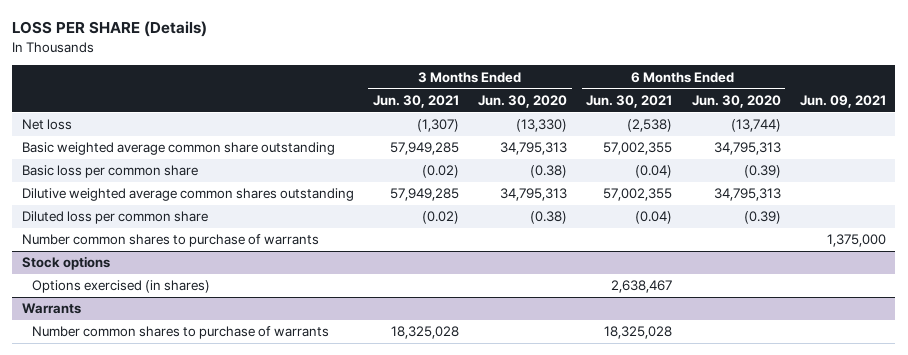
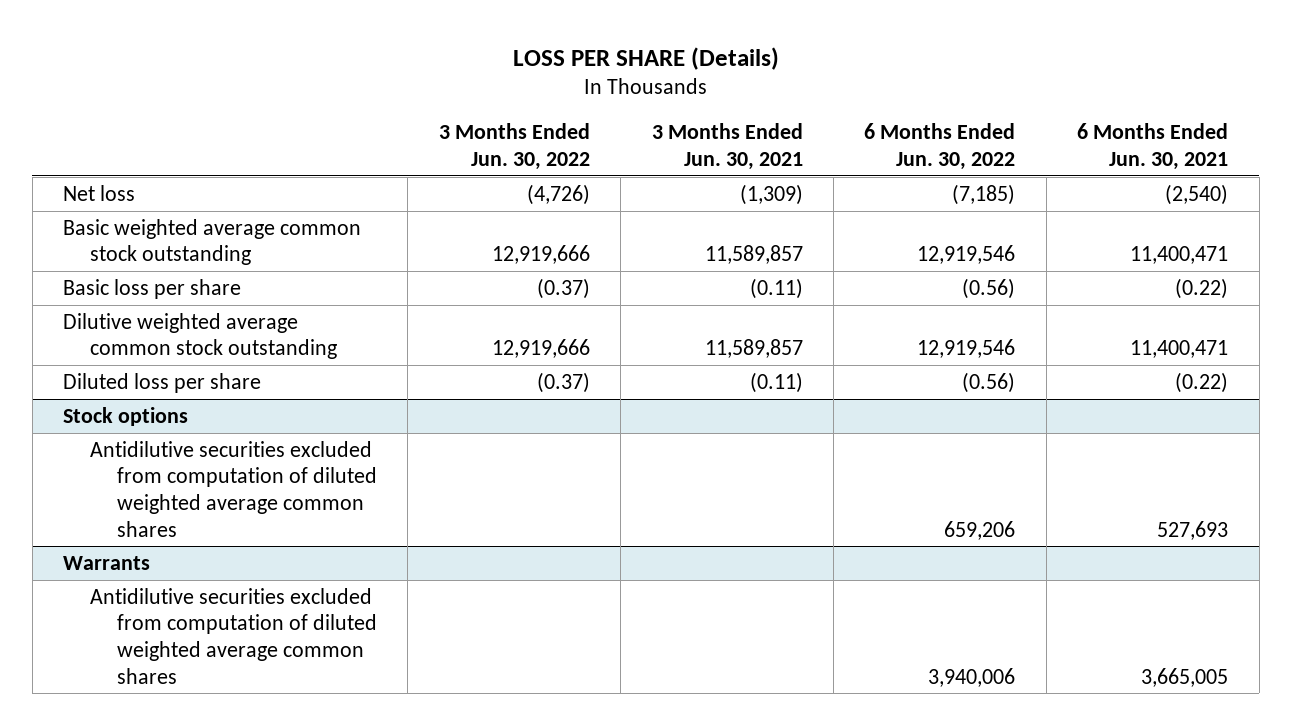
[478,95,568,109] Jun. 30, 2020 -> none
[691,95,781,109] Jun. 30, 2020 -> none
[799,95,886,109] Jun. 09, 2021 -> none
none -> [438,123,590,170] 3 Months Ended Jun. 30, 2022
none -> [864,123,1016,170] 6 Months Ended Jun. 30, 2022
[21,234,319,248] Number common shares to purchase of warrants -> none
[417,119,460,133] (1,307) -> [739,183,803,205] (1,309)
[627,119,673,133] (2,538) -> [1165,183,1229,205] (2,540)
[21,142,335,156] Basic weighted average common share outstanding -> [63,218,362,266] Basic weighted average common stock outstanding
[390,142,460,156] 57,949,285 -> [704,245,803,265] 11,589,857
[603,142,673,156] 57,002,355 -> [1130,246,1229,265] 11,400,471
[21,165,198,179] Basic loss per common share -> [63,278,242,299] Basic loss per share
[422,165,460,179] (0.02) -> [749,277,803,299] (0.11)
[635,165,673,179] (0.04) -> [1175,277,1229,299] (0.22)
[21,188,354,202] Dilutive weighted average common shares outstanding -> [63,312,338,360] Dilutive weighted average common stock outstanding
[390,188,460,202] 57,949,285 -> [704,339,803,359] 11,589,857
[603,188,673,202] 57,002,355 -> [1130,340,1229,359] 11,400,471
[21,211,208,225] Diluted loss per common share -> [63,372,262,393] Diluted loss per share
[422,211,460,225] (0.02) -> [749,371,803,393] (0.11)
[635,211,673,225] (0.04) -> [1175,371,1229,393] (0.22)
[32,280,211,294] Options exercised (in shares) -> none
none -> [90,440,377,537] Antidilutive securities excluded from computation of diluted weighted average common shares
[32,326,330,340] Number common shares to purchase of warrants -> none
none -> [90,587,377,684] Antidilutive securities excluded from computation of diluted weighted average common shares

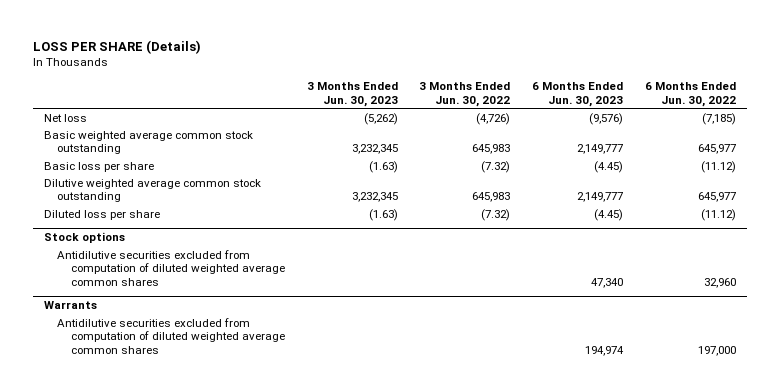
[651,123,803,170] 3 Months Ended Jun. 30, 2021 -> none
[1077,123,1229,170] 6 Months Ended Jun. 30, 2021 -> none
none -> [306,82,398,107] 3 Months Ended Jun. 30, 2023
none -> [532,82,624,107] 6 Months Ended Jun. 30, 2023
[491,245,590,265] 12,919,666 -> [472,144,511,155] 645,983
[917,245,1016,265] 12,919,546 -> [697,144,736,155] 645,977
[536,277,590,299] (0.37) -> [481,160,511,173] (7.32)
[962,277,1016,299] (0.56) -> [700,160,736,173] (11.12)
[491,339,590,359] 12,919,666 -> [472,192,511,203] 645,983
[917,339,1016,359] 12,919,546 -> [697,192,736,203] 645,977
[536,371,590,393] (0.37) -> [481,208,511,221] (7.32)
[962,371,1016,393] (0.56) -> [700,208,736,221] (11.12)
[944,520,1016,540] 659,206 -> [703,277,736,288] 32,960
[928,667,1016,687] 3,940,006 -> [697,345,736,356] 197,000

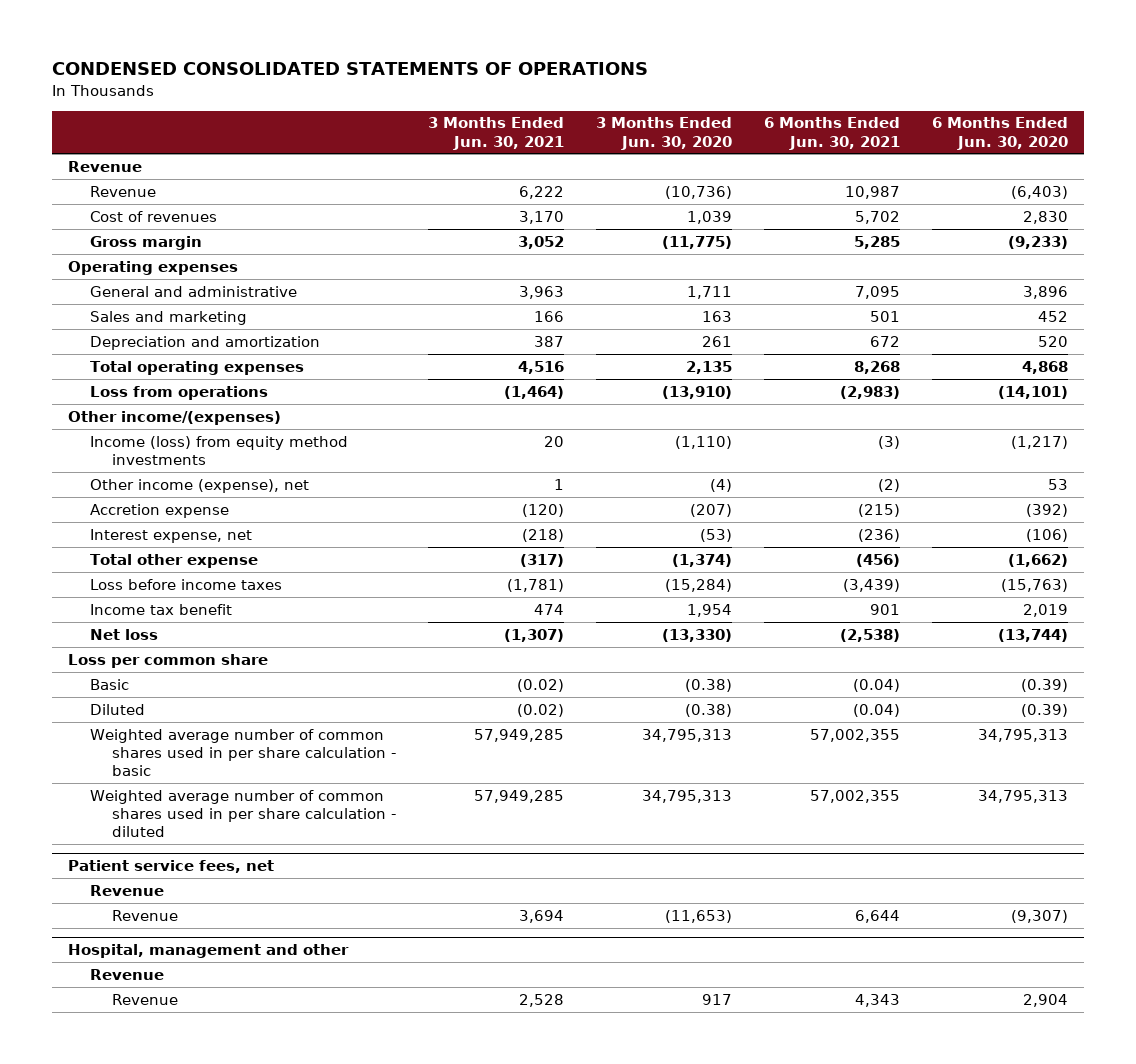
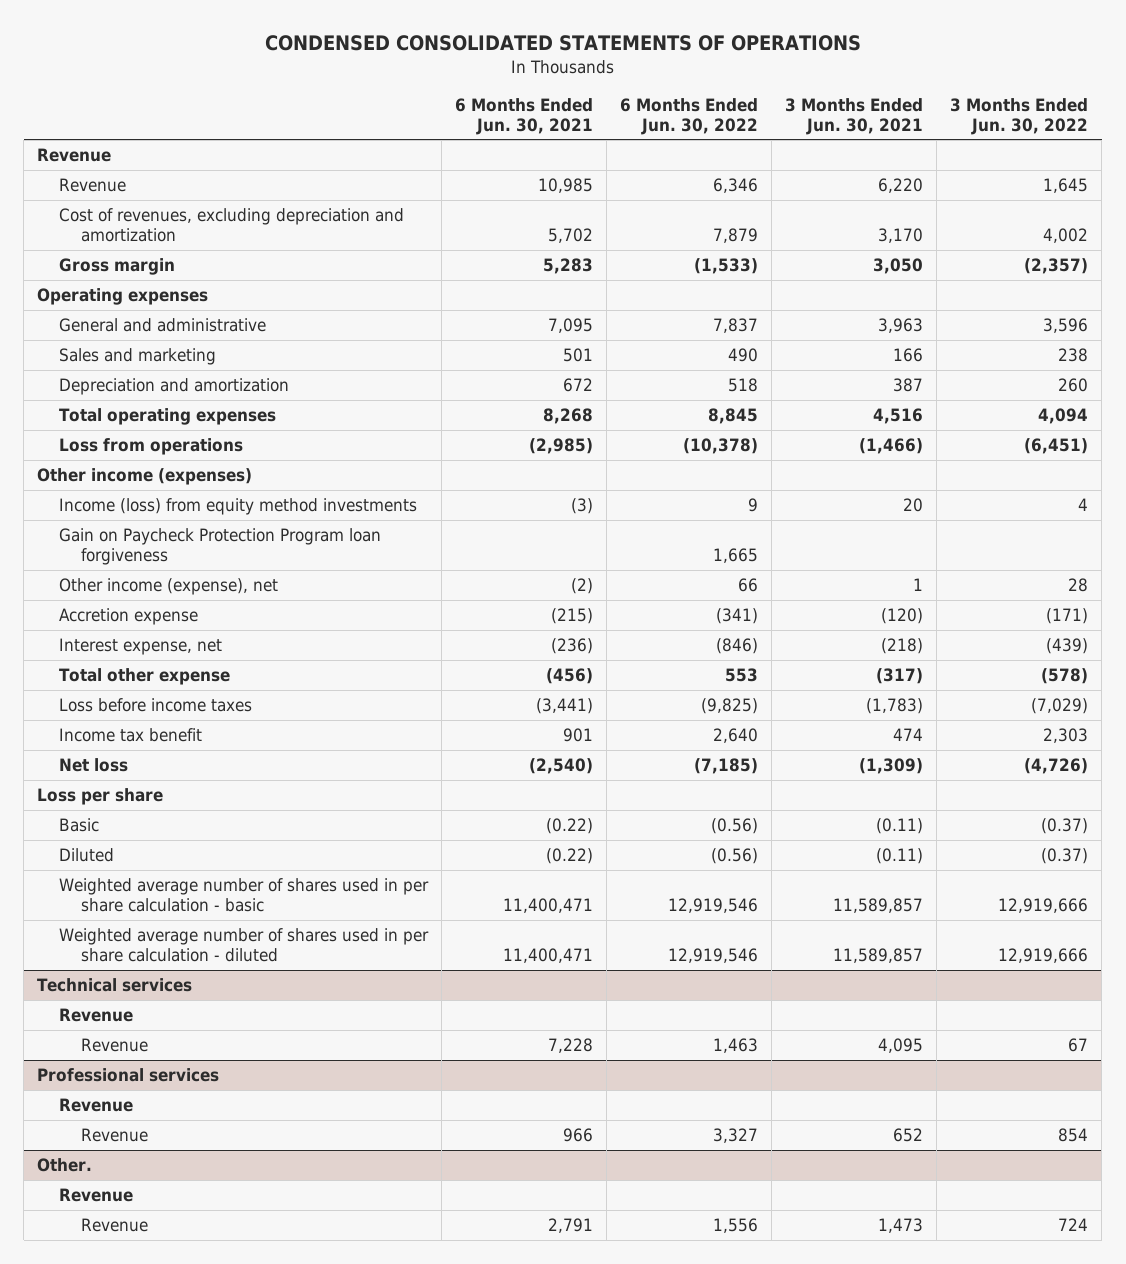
[596,117,733,150] 3 Months Ended Jun. 30, 2020 -> none
[932,117,1069,150] 6 Months Ended Jun. 30, 2020 -> none
none -> [620,97,759,135] 6 Months Ended Jun. 30, 2022
none -> [950,97,1089,135] 3 Months Ended Jun. 30, 2022
[519,185,565,199] 6,222 -> [878,178,924,194] 6,220
[845,185,901,199] 10,987 -> [538,178,594,194] 10,985
[90,210,218,222] Cost of revenues -> [59,208,405,242] Cost of revenues, excluding depreciation and amortization
[518,235,565,249] 3,052 -> [873,258,924,275] 3,050
[854,235,901,249] 5,285 -> [543,258,594,275] 5,283
[504,385,565,399] (1,464) -> [859,438,924,455] (1,466)
[840,385,901,399] (2,983) -> [529,438,594,455] (2,985)
[68,410,282,425] Other income/(expenses) -> [37,468,253,486] Other income (expenses)
none -> [59,528,382,565] Gain on Paycheck Protection Program loan forgiveness
[507,578,565,592] (1,781) -> [866,698,924,715] (1,783)
[843,578,901,592] (3,439) -> [536,698,594,715] (3,441)
[68,859,275,873] Patient service fees, net -> none
[504,628,565,642] (1,307) -> [859,758,924,775] (1,309)
[840,628,901,642] (2,538) -> [529,758,594,775] (2,540)
[68,653,269,668] Loss per common share -> [37,788,164,806] Loss per share
[517,678,565,692] (0.02) -> [876,818,924,835] (0.11)
[853,678,901,692] (0.04) -> [546,818,594,835] (0.22)
[517,703,565,717] (0.02) -> [876,848,924,865] (0.11)
[853,703,901,717] (0.04) -> [546,848,594,865] (0.22)
[90,728,397,777] Weighted average number of common shares used in per share calculation - basic -> [59,878,430,912] Weighted average number of shares used in per share calculation - basic
[474,728,565,742] 57,949,285 -> [833,897,924,913] 11,589,857
[810,728,901,742] 57,002,355 -> [503,897,594,913] 11,400,471
[90,789,397,838] Weighted average number of common shares used in per share calculation - diluted -> [59,928,430,962] Weighted average number of shares used in per share calculation - diluted
[474,789,565,803] 57,949,285 -> [833,947,924,963] 11,589,857
[810,789,901,803] 57,002,355 -> [503,947,594,963] 11,400,471
none -> [37,978,193,993] Technical services
[68,943,350,958] Hospital, management and other -> none
[519,909,565,923] 3,694 -> [878,1038,924,1054] 4,095
[855,909,901,923] 6,644 -> [548,1038,594,1054] 7,228
none -> [37,1068,220,1083] Professional services
[519,993,565,1007] 2,528 -> [893,1128,924,1143] 652
[855,993,901,1007] 4,343 -> [563,1128,594,1143] 966
none -> [37,1158,93,1173] Other.
none -> [59,1188,134,1203] Revenue
none -> [80,1218,148,1233] Revenue

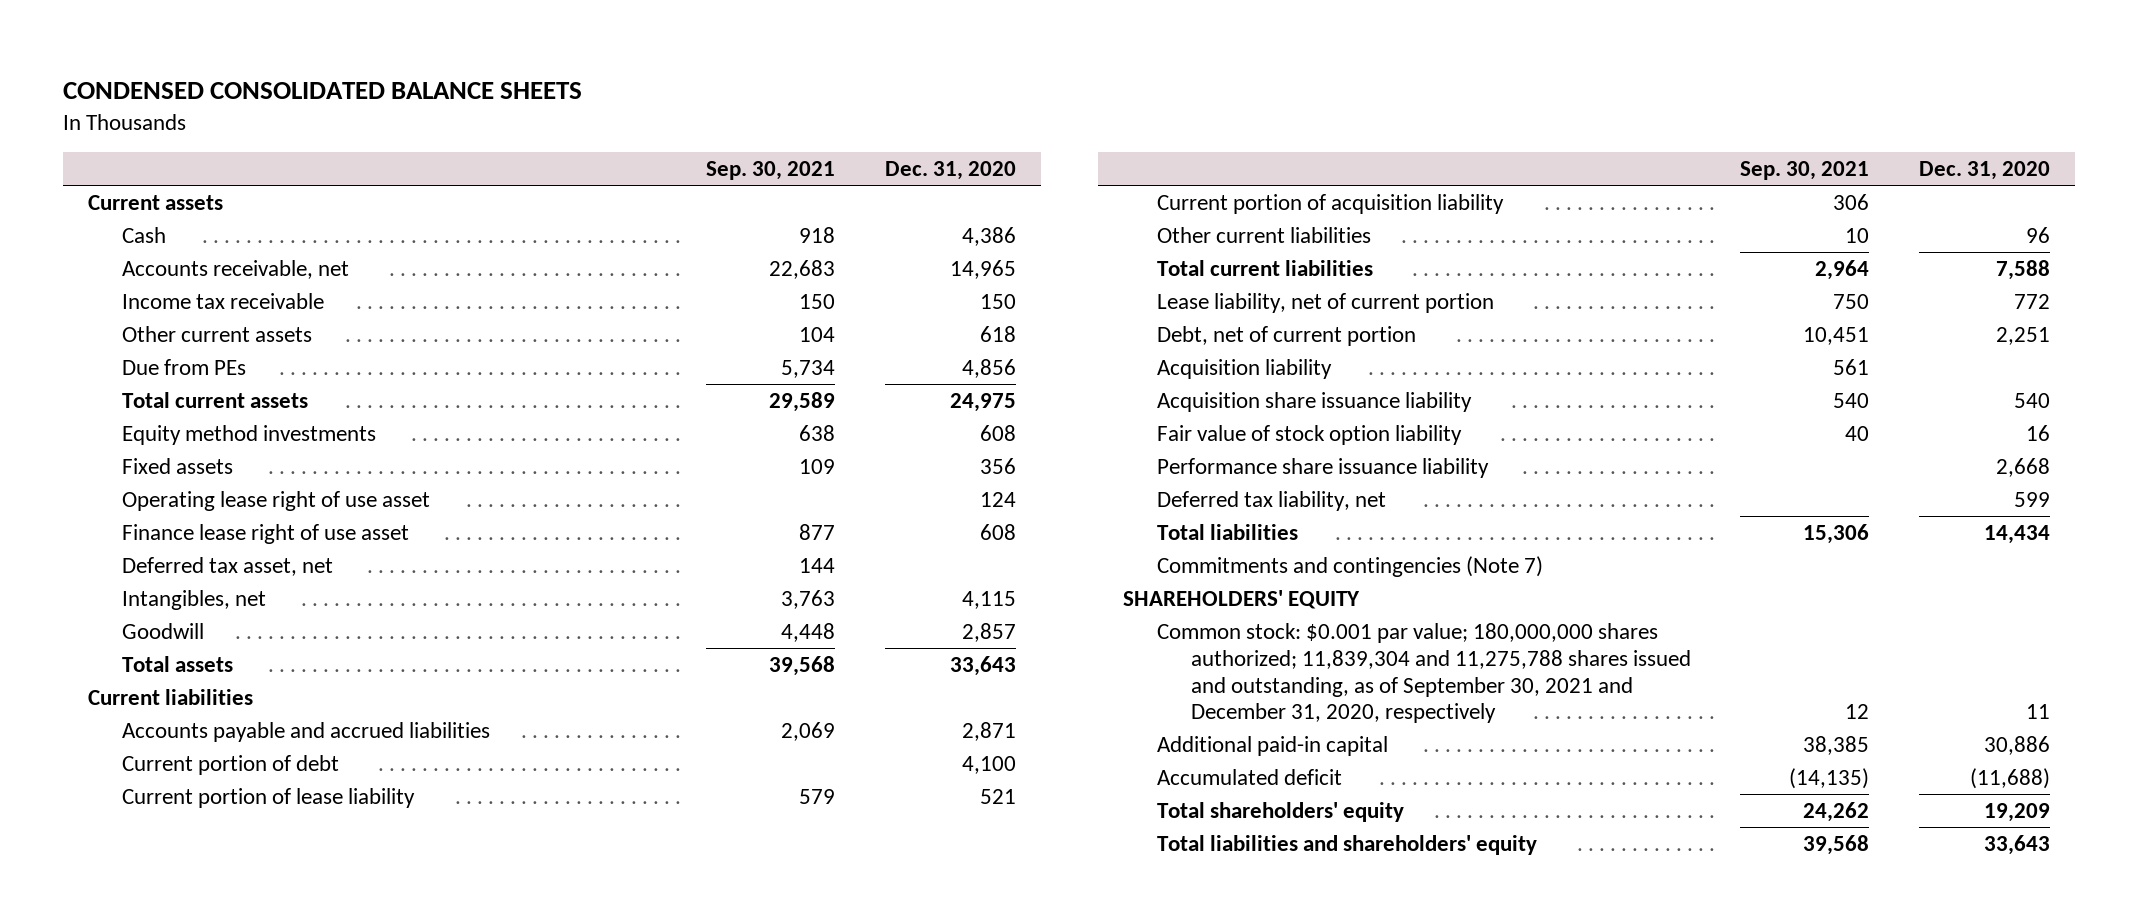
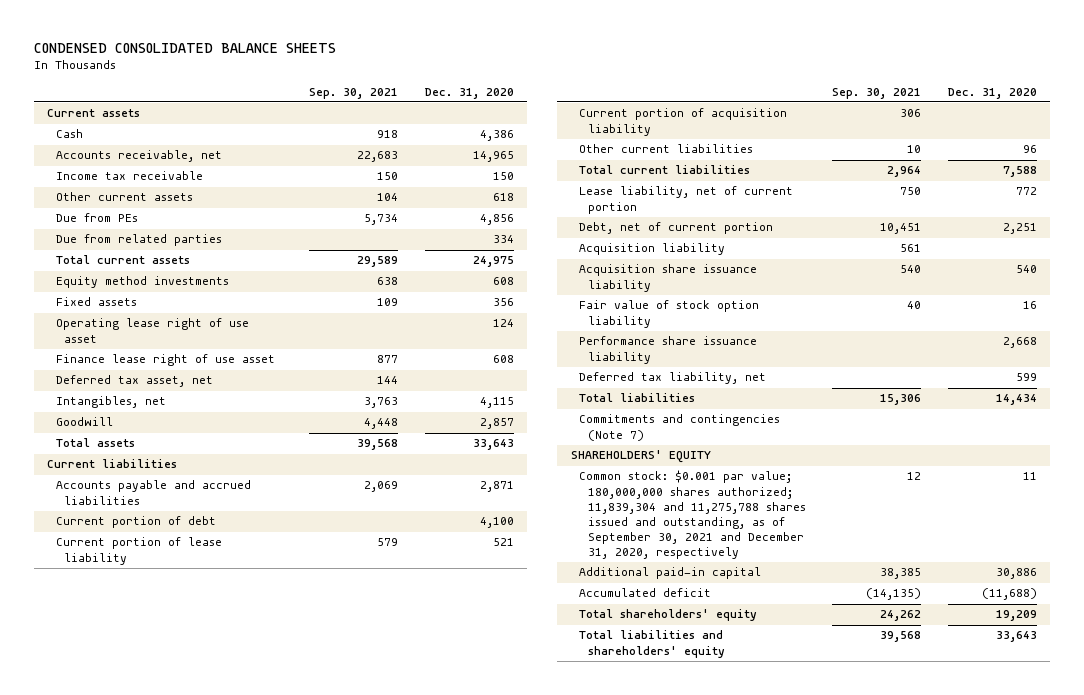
none -> [55,234,222,247] Due from related parties

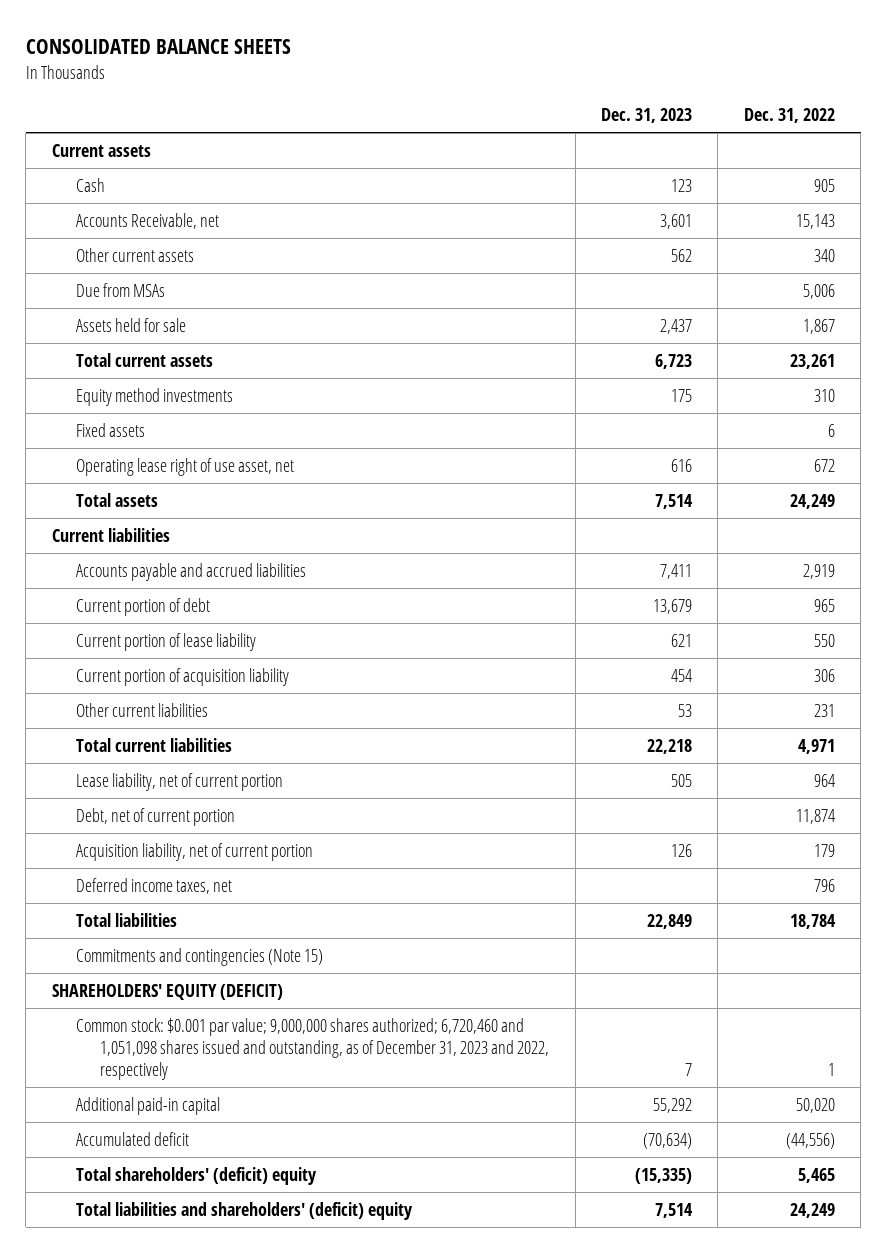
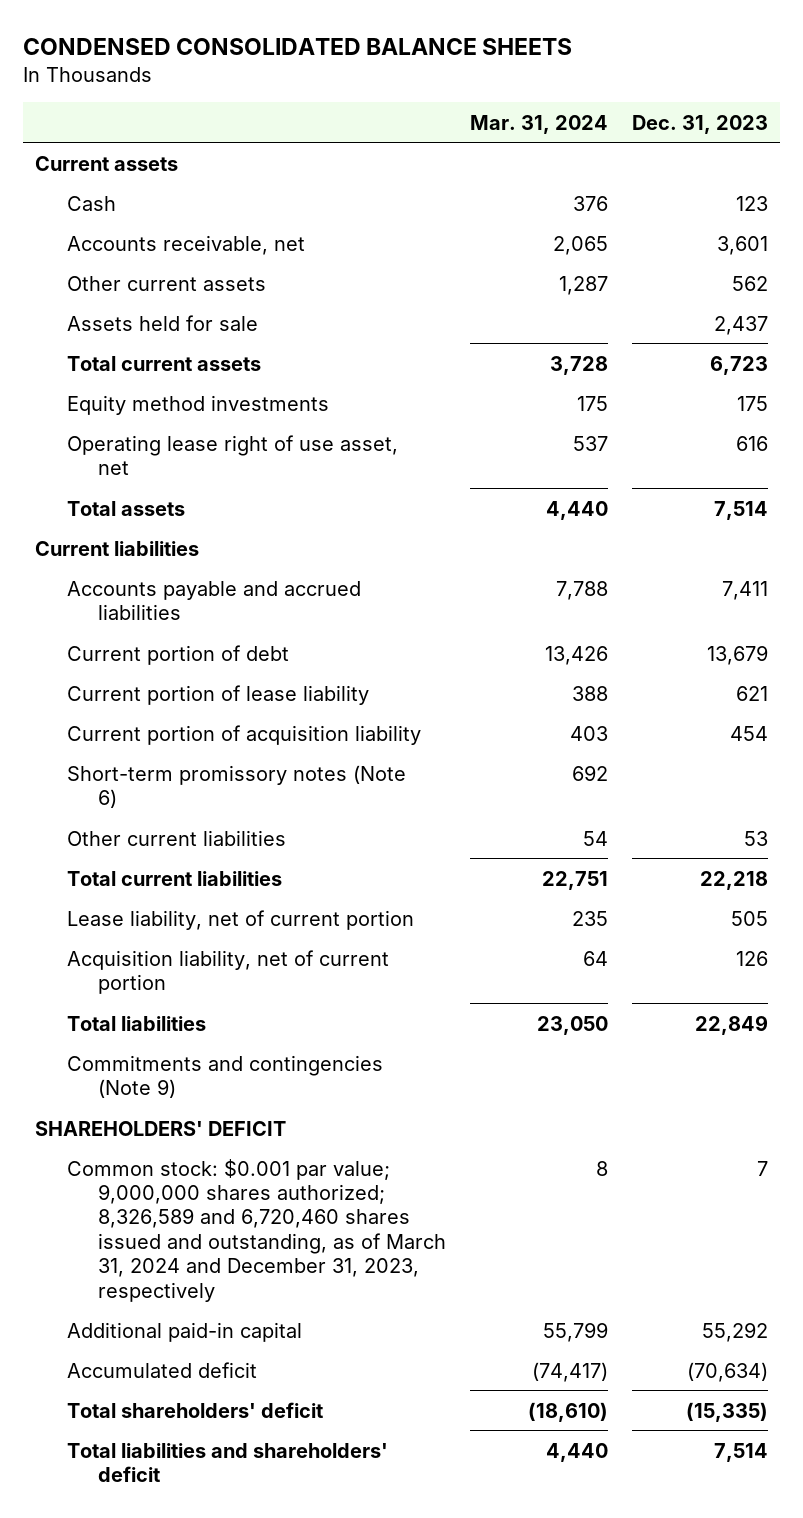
[25,39,291,55] CONSOLIDATED BALANCE SHEETS -> [23,37,573,55] CONDENSED CONSOLIDATED BALANCE SHEETS
[743,107,835,123] Dec. 31, 2022 -> none
none -> [469,114,608,134] Mar. 31, 2024
[76,213,220,230] Accounts Receivable, net -> [66,234,305,255] Accounts receivable, net
[76,283,166,298] Due from MSAs -> none
[76,423,146,438] Fixed assets -> none
none -> [66,764,406,808] Short-term promissory notes (Note 6)
[76,808,236,827] Debt, net of current portion -> none
[76,878,233,895] Deferred income taxes, net -> none
[76,948,324,967] Commitments and contingencies (Note 15) -> [66,1054,383,1098] Commitments and contingencies (Note 9)
[51,984,283,1001] SHAREHOLDERS' EQUITY (DEFICIT) -> [35,1120,287,1136] SHAREHOLDERS' DEFICIT
[76,1018,550,1081] Common stock: $0.001 par value; 9,000,000 shares authorized; 6,720,460 and 1,051,098 shares issued and outstanding, as of December 31, 2023 and 2022, respectively -> [66,1158,447,1302] Common stock: $0.001 par value; 9,000,000 shares authorized; 8,326,589 and 6,720,460 shares issued and outstanding, as of March 31, 2024 and December 31, 2023, respectively
[76,1167,318,1186] Total shareholders' (deficit) equity -> [66,1401,323,1418] Total shareholders' deficit
[76,1202,414,1221] Total liabilities and shareholders' (deficit) equity -> [66,1442,388,1482] Total liabilities and shareholders' deficit

